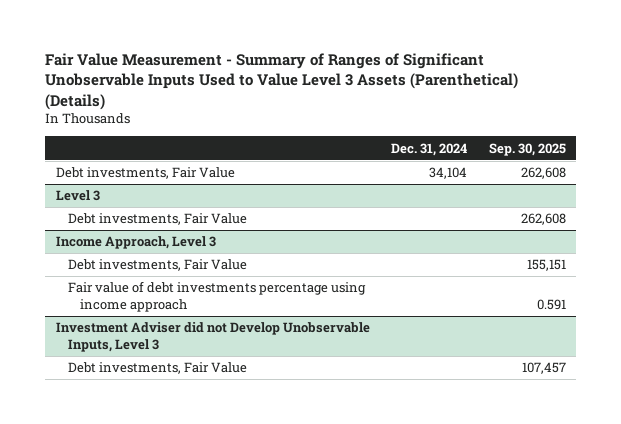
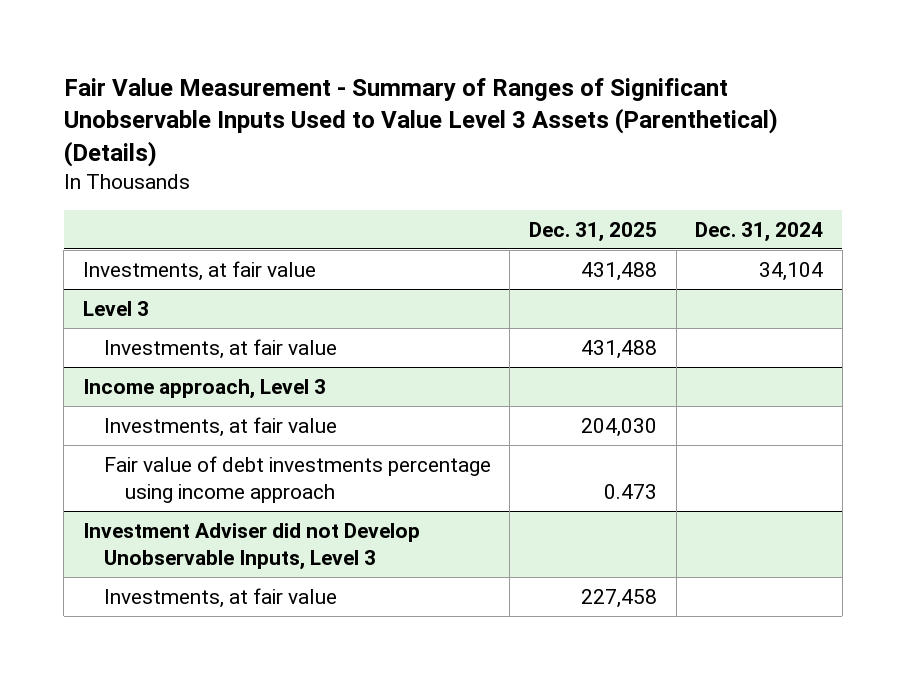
[488,142,566,156] Sep. 30, 2025 -> none
none -> [528,221,657,242] Dec. 31, 2025
[55,167,235,180] Debt investments, Fair Value -> [82,260,316,281] Investments, at fair value
[68,213,248,226] Debt investments, Fair Value -> [103,338,337,359] Investments, at fair value
[55,236,216,250] Income Approach, Level 3 -> [82,378,326,399] Income approach, Level 3
[68,259,248,272] Debt investments, Fair Value -> [103,416,337,437] Investments, at fair value
[68,362,248,375] Debt investments, Fair Value -> [103,587,337,608] Investments, at fair value

